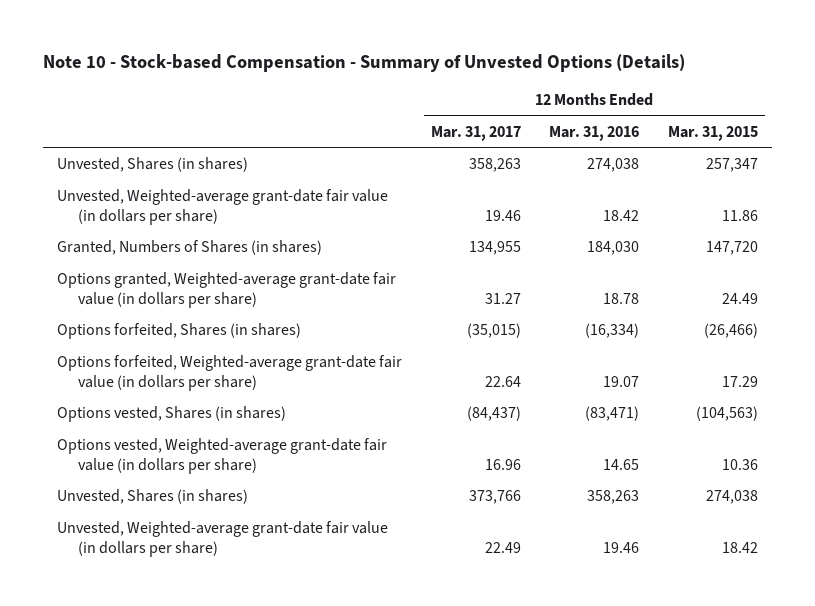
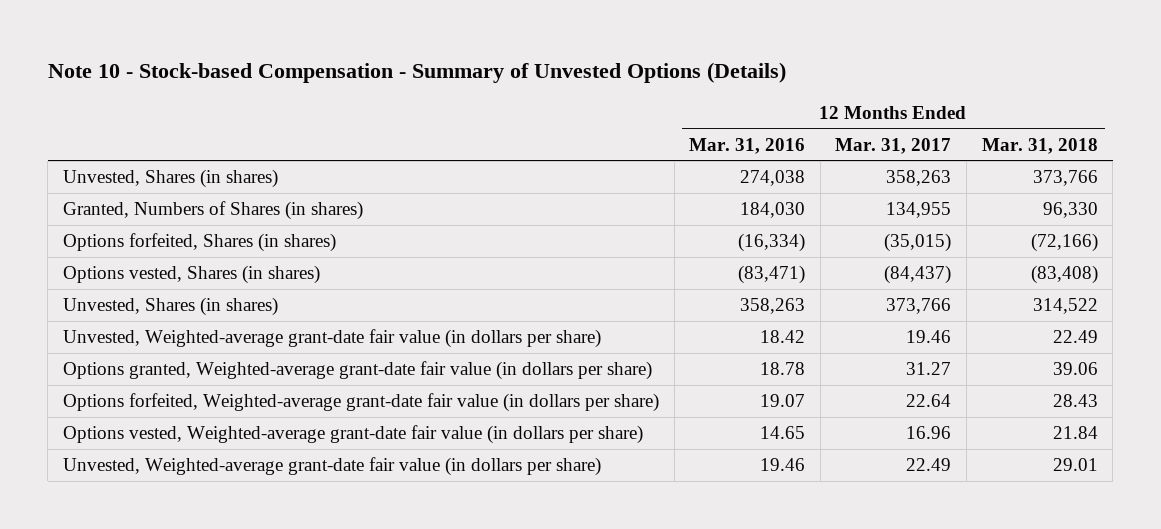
[667,125,758,141] Mar. 31, 2015 -> none
none -> [981,137,1098,154] Mar. 31, 2018
[57,189,389,225] Unvested, Weighted-average grant-date fair value (in dollars per share) -> [63,329,602,349] Unvested, Weighted-average grant-date fair value (in dollars per share)
[57,272,397,308] Options granted, Weighted-average grant-date fair value (in dollars per share) -> [63,361,653,381] Options granted, Weighted-average grant-date fair value (in dollars per share)
[57,355,403,391] Options forfeited, Weighted-average grant-date fair value (in dollars per share) -> [63,393,660,413] Options forfeited, Weighted-average grant-date fair value (in dollars per share)
[57,438,388,474] Options vested, Weighted-average grant-date fair value (in dollars per share) -> [63,425,644,445] Options vested, Weighted-average grant-date fair value (in dollars per share)

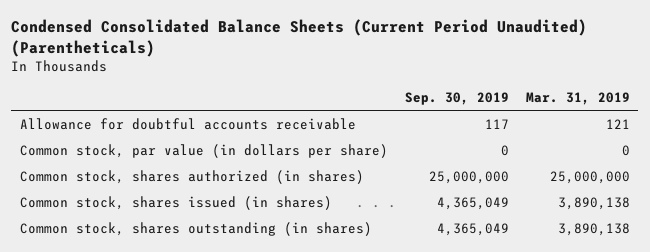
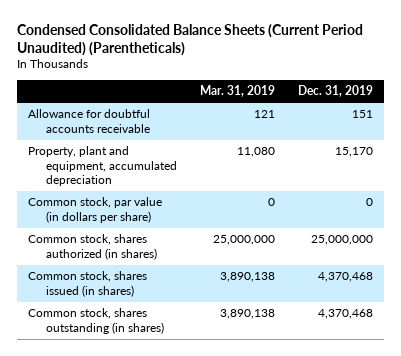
[404,91,509,105] Sep. 30, 2019 -> none
none -> [297,85,373,98] Dec. 31, 2019
none -> [28,146,177,186] Property, plant and equipment, accumulated depreciation

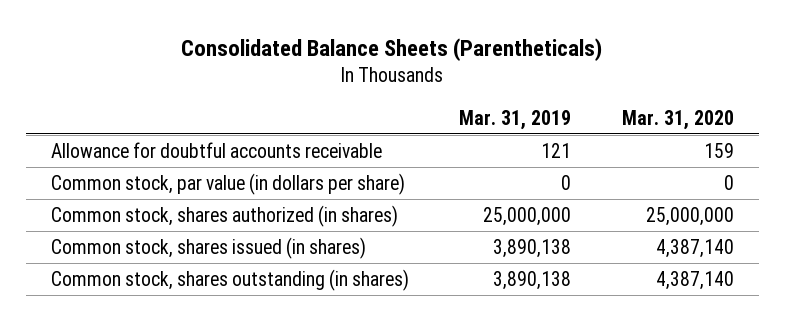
[16,23,363,56] Condensed Consolidated Balance Sheets (Current Period Unaudited) (Parentheticals) -> [181,37,603,61] Consolidated Balance Sheets (Parentheticals)
[297,85,373,98] Dec. 31, 2019 -> none
none -> [621,109,734,130] Mar. 31, 2020
[28,146,177,186] Property, plant and equipment, accumulated depreciation -> none

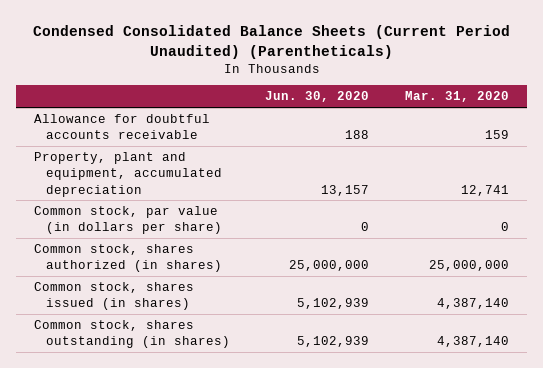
[181,37,603,61] Consolidated Balance Sheets (Parentheticals) -> [32,24,510,59] Condensed Consolidated Balance Sheets (Current Period Unaudited) (Parentheticals)
[459,109,572,130] Mar. 31, 2019 -> none
none -> [265,91,370,103] Jun. 30, 2020
none -> [33,152,222,197] Property, plant and equipment, accumulated depreciation

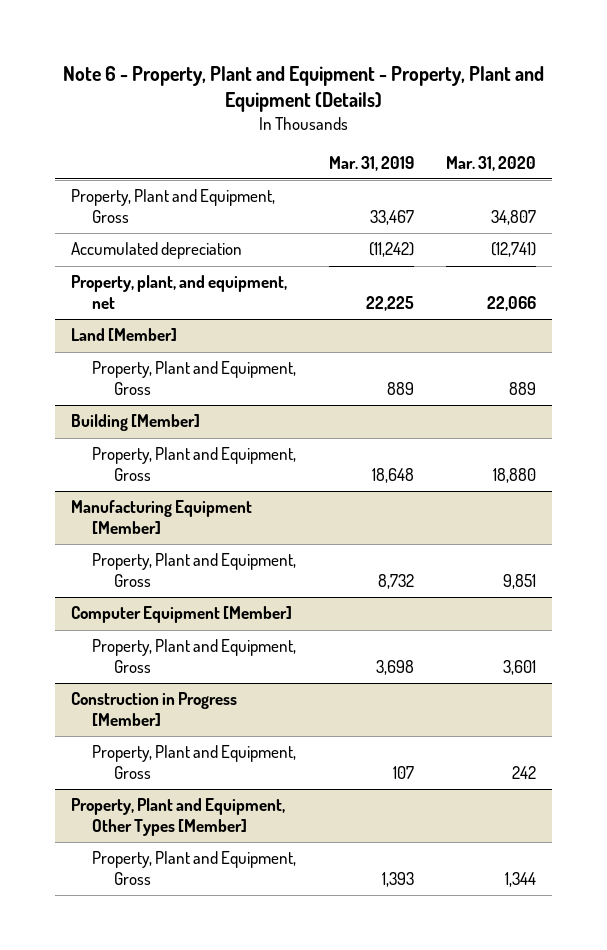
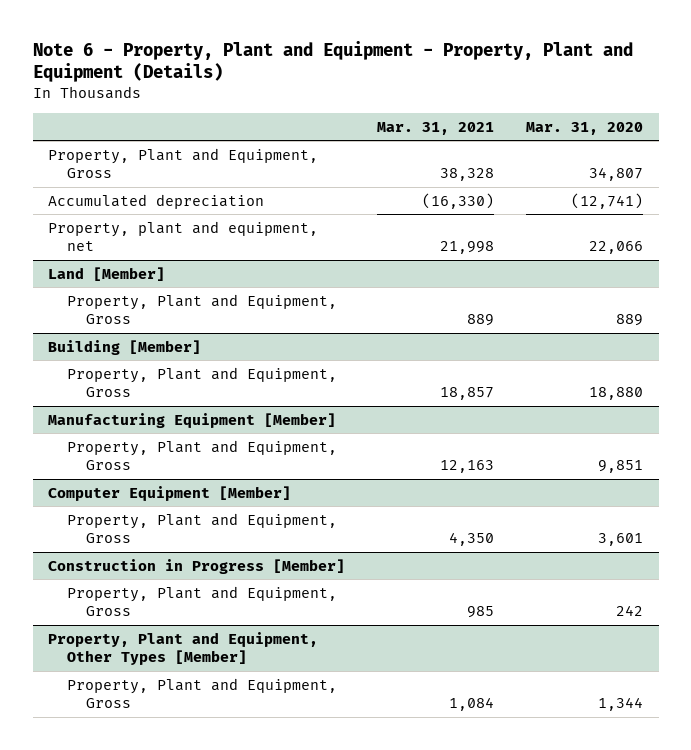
[328,155,414,171] Mar. 31, 2019 -> none
none -> [377,121,495,135] Mar. 31, 2021
[71,275,288,309] Property, plant, and equipment, net -> [48,220,319,252] Property, plant and equipment, net

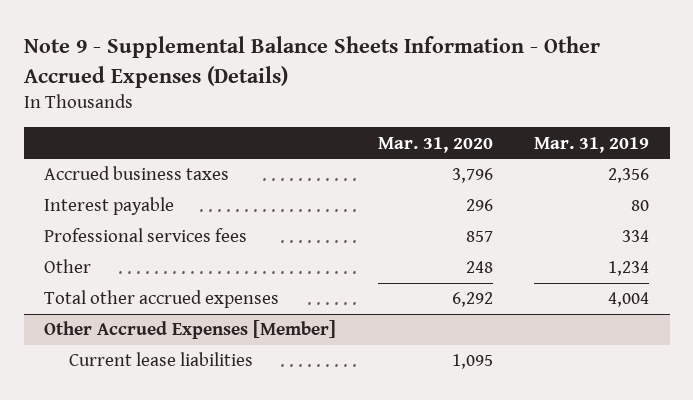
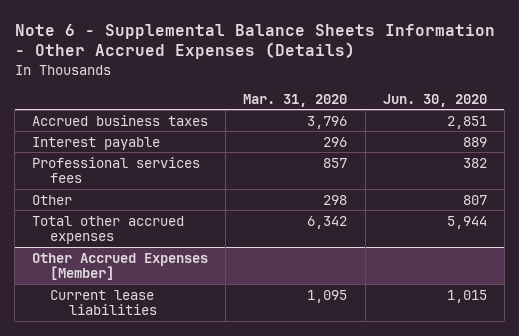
[23,36,600,88] Note 9 - Supplemental Balance Sheets Information - Other Accrued Expenses (Details) -> [14,23,495,60] Note 6 - Supplemental Balance Sheets Information - Other Accrued Expenses (Details)
[533,136,649,153] Mar. 31, 2019 -> none
none -> [382,93,487,107] Jun. 30, 2020
[465,261,493,274] 248 -> [323,194,348,205] 298
[451,292,493,308] 6,292 -> [307,215,348,229] 6,342

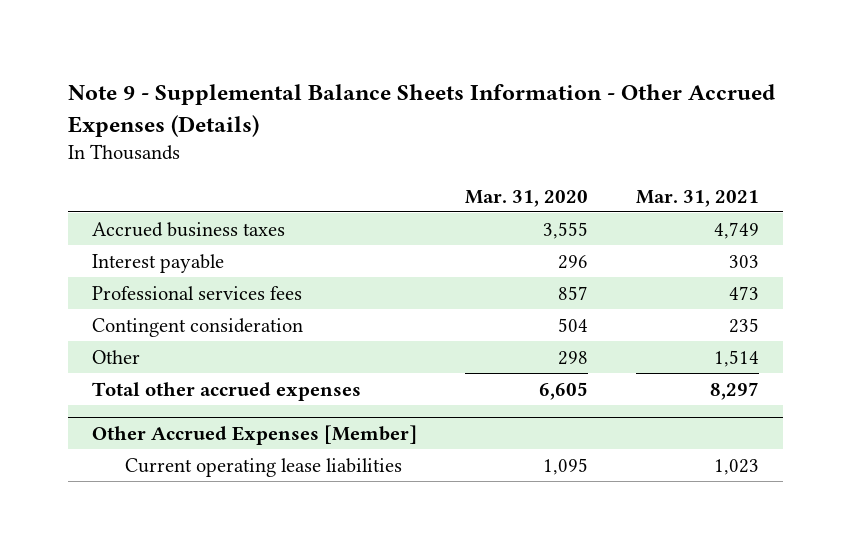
[14,23,495,60] Note 6 - Supplemental Balance Sheets Information - Other Accrued Expenses (Details) -> [67,83,775,137] Note 9 - Supplemental Balance Sheets Information - Other Accrued Expenses (Details)
[382,93,487,107] Jun. 30, 2020 -> none
none -> [636,189,760,207] Mar. 31, 2021
[307,115,348,129] 3,796 -> [543,221,589,239] 3,555
none -> [91,317,303,337] Contingent consideration
[307,215,348,229] 6,342 -> [539,381,589,400] 6,605
[50,289,157,316] Current lease liabilities -> [124,457,402,477] Current operating lease liabilities

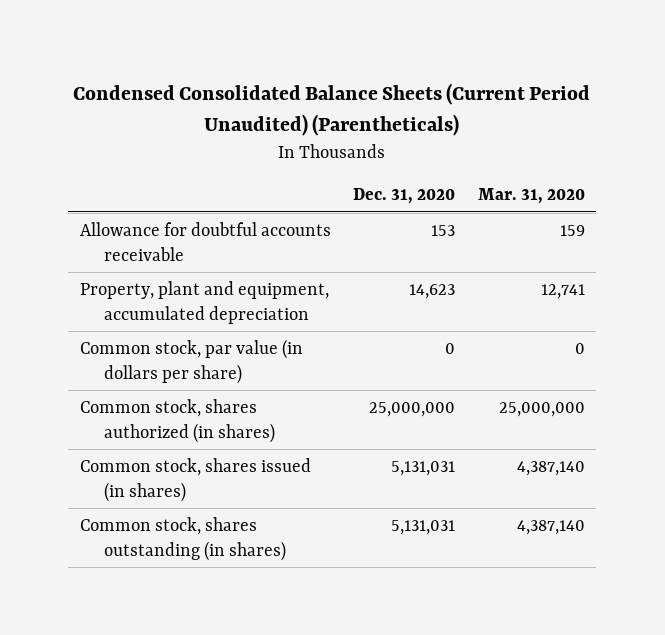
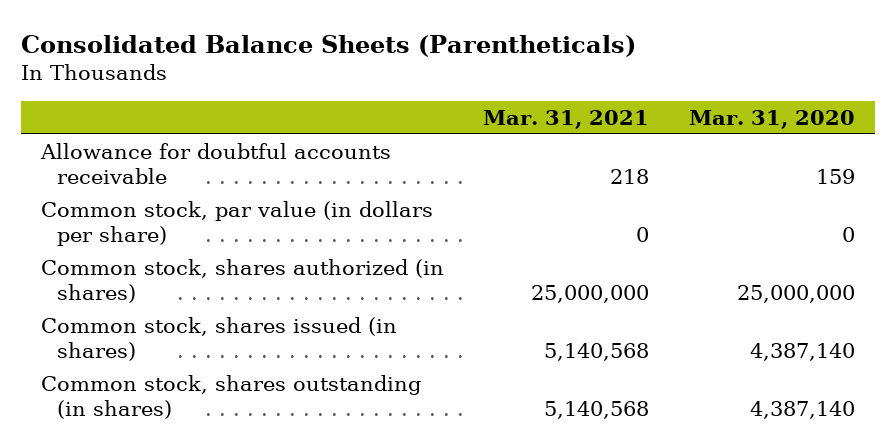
[73,82,591,136] Condensed Consolidated Balance Sheets (Current Period Unaudited) (Parentheticals) -> [21,34,637,57] Consolidated Balance Sheets (Parentheticals)
[353,188,456,205] Dec. 31, 2020 -> none
none -> [483,109,650,129] Mar. 31, 2021
[79,280,329,325] Property, plant and equipment, accumulated depreciation -> none

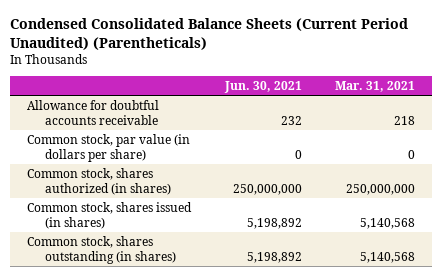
[21,34,637,57] Consolidated Balance Sheets (Parentheticals) -> [10,18,409,50] Condensed Consolidated Balance Sheets (Current Period Unaudited) (Parentheticals)
[688,109,855,129] Mar. 31, 2020 -> none
none -> [223,81,302,94] Jun. 30, 2021
[531,285,650,304] 25,000,000 -> [346,183,416,195] 250,000,000

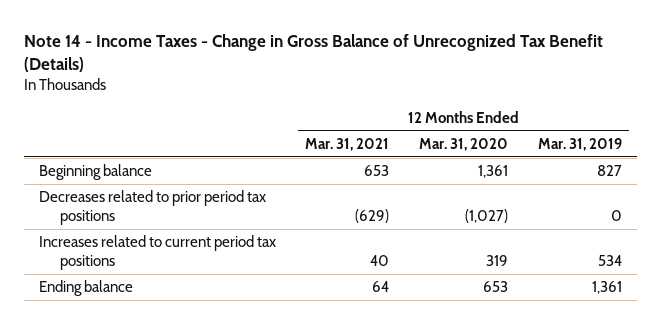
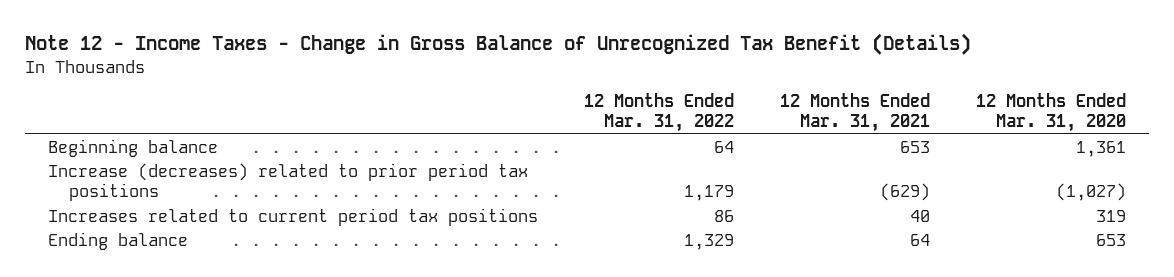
[23,33,603,72] Note 14 - Income Taxes - Change in Gross Balance of Unrecognized Tax Benefit (Details) -> [24,33,971,56] Note 12 - Income Taxes - Change in Gross Balance of Unrecognized Tax Benefit (Details)
[537,137,622,151] Mar. 31, 2019 -> none
none -> [583,92,734,133] 12 Months Ended Mar. 31, 2022
[38,190,266,226] Decreases related to prior period tax positions -> [47,162,528,202] Increase (decreases) related to prior period tax positions

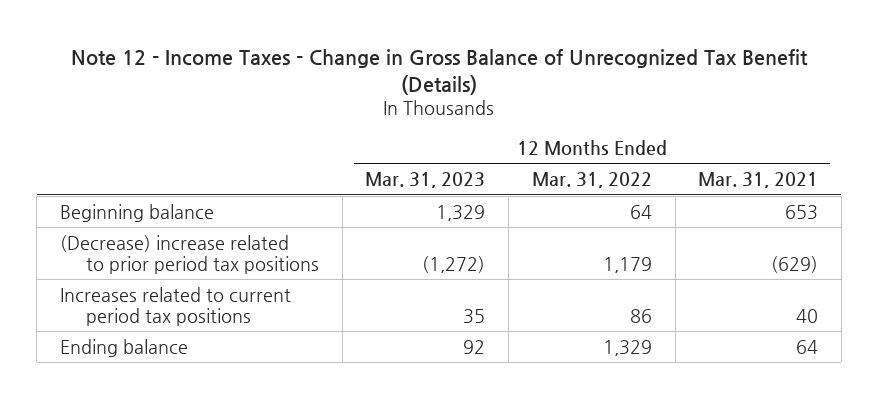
[976,92,1127,133] 12 Months Ended Mar. 31, 2020 -> none
none -> [365,172,486,189] Mar. 31, 2023
[47,162,528,202] Increase (decreases) related to prior period tax positions -> [59,234,320,274] (Decrease) increase related to prior period tax positions

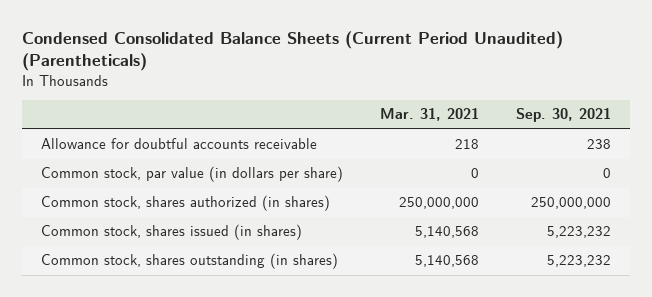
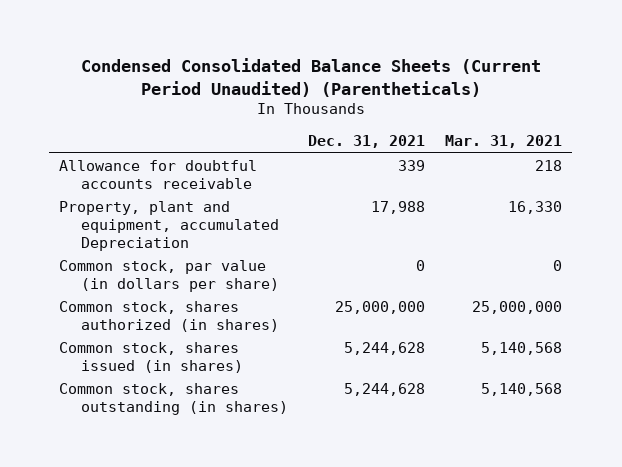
[516,108,612,123] Sep. 30, 2021 -> none
none -> [307,135,425,149] Dec. 31, 2021
none -> [59,201,279,251] Property, plant and equipment, accumulated Depreciation
[398,197,479,210] 250,000,000 -> [472,301,563,315] 25,000,000

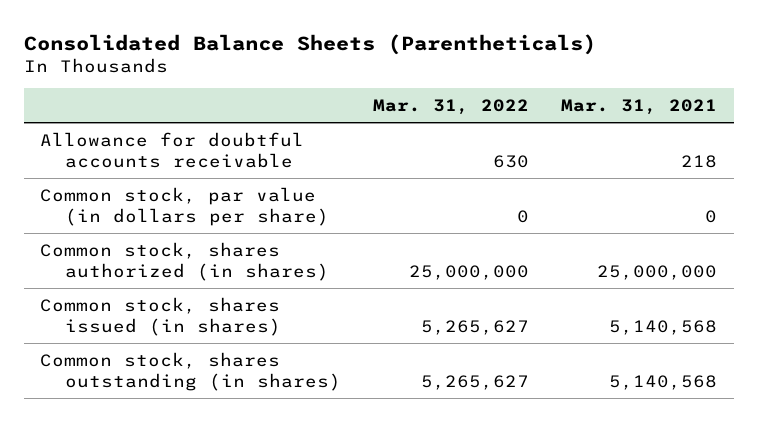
[80,57,541,97] Condensed Consolidated Balance Sheets (Current Period Unaudited) (Parentheticals) -> [23,33,596,55] Consolidated Balance Sheets (Parentheticals)
[307,135,425,149] Dec. 31, 2021 -> none
none -> [373,99,530,116] Mar. 31, 2022
[59,201,279,251] Property, plant and equipment, accumulated Depreciation -> none

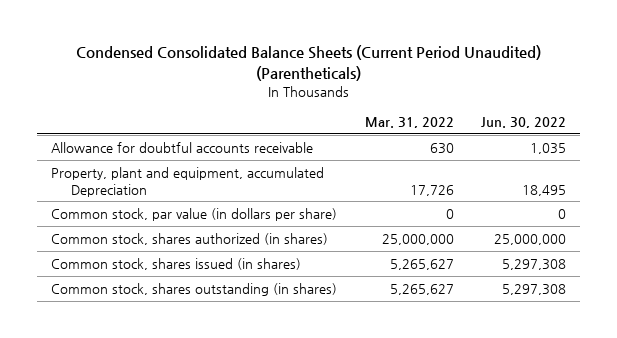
[23,33,596,55] Consolidated Balance Sheets (Parentheticals) -> [75,45,541,81] Condensed Consolidated Balance Sheets (Current Period Unaudited) (Parentheticals)
[561,99,718,116] Mar. 31, 2021 -> none
none -> [481,116,567,128] Jun. 30, 2022
none -> [50,167,324,197] Property, plant and equipment, accumulated Depreciation

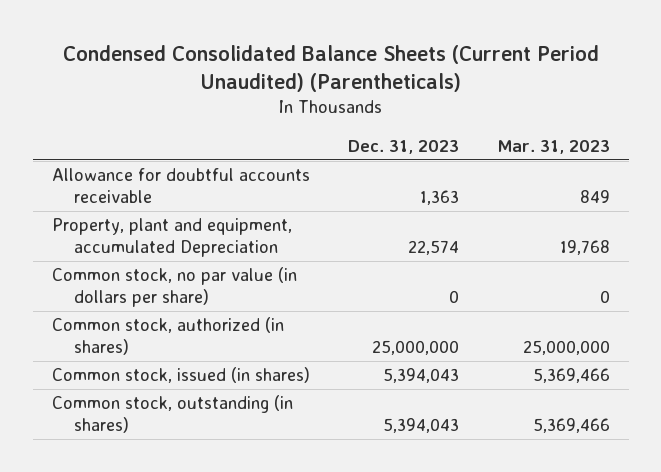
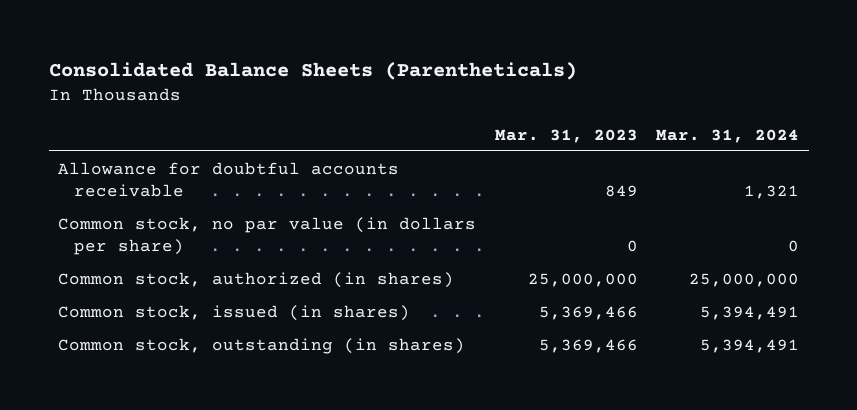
[62,44,599,92] Condensed Consolidated Balance Sheets (Current Period Unaudited) (Parentheticals) -> [48,62,577,81] Consolidated Balance Sheets (Parentheticals)
[347,139,459,154] Dec. 31, 2023 -> none
none -> [656,128,800,143] Mar. 31, 2024
[51,218,292,257] Property, plant and equipment, accumulated Depreciation -> none

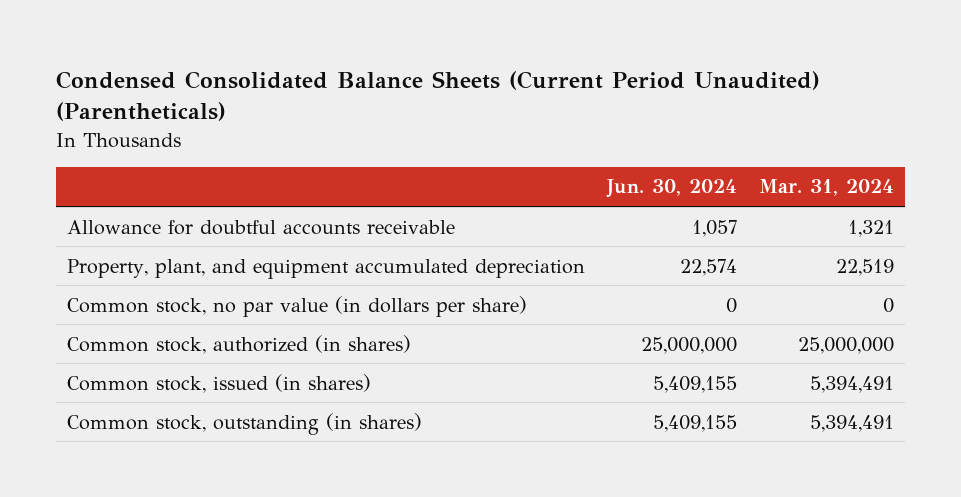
[48,62,577,81] Consolidated Balance Sheets (Parentheticals) -> [56,70,821,122] Condensed Consolidated Balance Sheets (Current Period Unaudited) (Parentheticals)
[494,128,638,143] Mar. 31, 2023 -> none
none -> [606,179,738,199] Jun. 30, 2024
none -> [67,258,586,279] Property, plant, and equipment accumulated depreciation

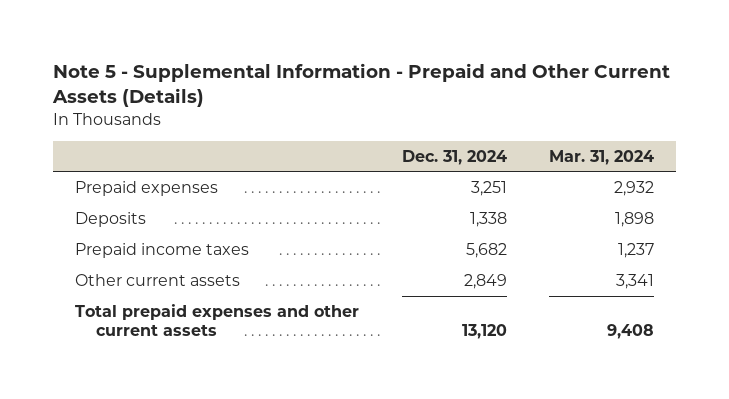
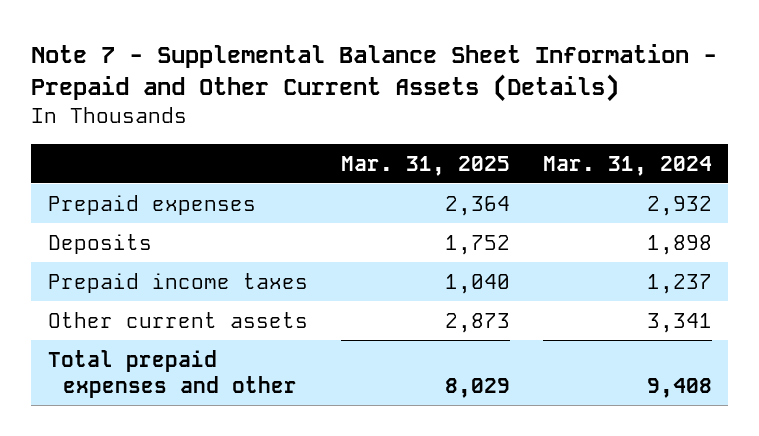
[52,63,671,107] Note 5 - Supplemental Information - Prepaid and Other Current Assets (Details) -> [31,44,718,103] Note 7 - Supplemental Balance Sheet Information - Prepaid and Other Current Assets (Details)
[401,149,507,165] Dec. 31, 2024 -> none
none -> [340,155,510,176] Mar. 31, 2025
[74,303,359,337] Total prepaid expenses and other current assets -> [47,349,297,398] Total prepaid expenses and other

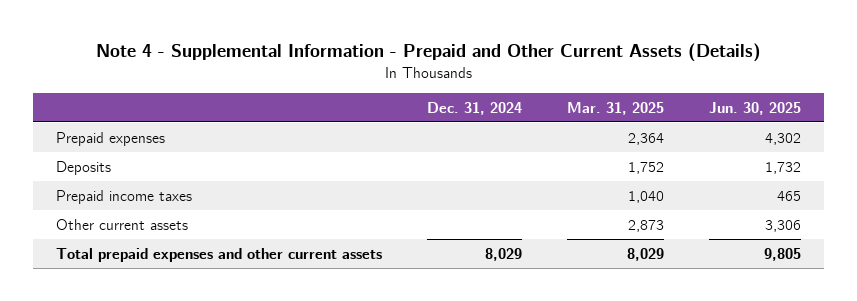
[31,44,718,103] Note 7 - Supplemental Balance Sheet Information - Prepaid and Other Current Assets (Details) -> [95,43,761,63] Note 4 - Supplemental Information - Prepaid and Other Current Assets (Details)
[542,155,712,176] Mar. 31, 2024 -> none
none -> [427,101,523,115] Dec. 31, 2024
none -> [709,101,802,115] Jun. 30, 2025
[47,349,297,398] Total prepaid expenses and other -> [56,247,383,262] Total prepaid expenses and other current assets

